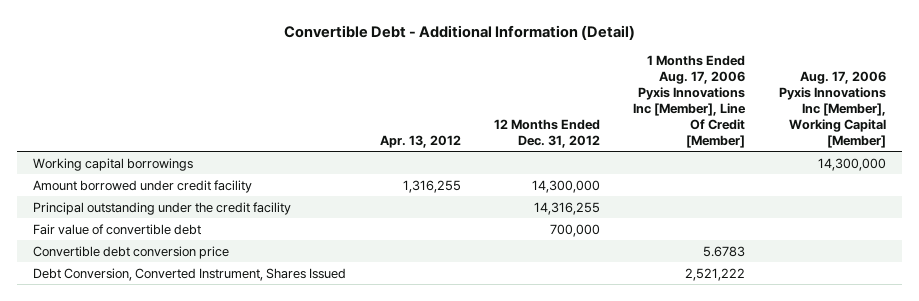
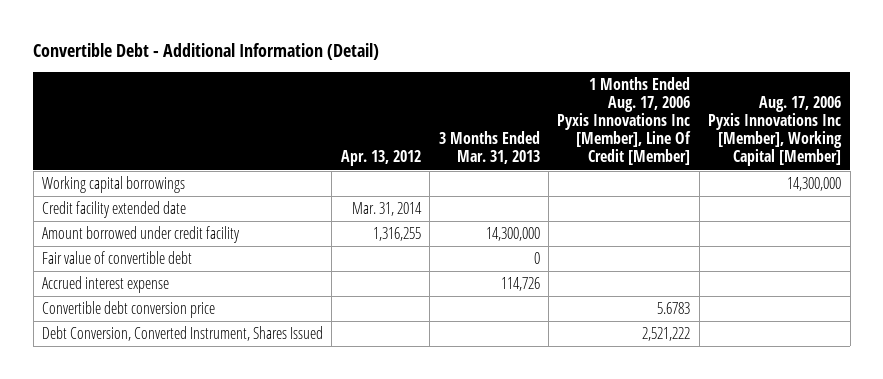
[494,118,601,148] 12 Months Ended Dec. 31, 2012 -> none
none -> [438,131,540,165] 3 Months Ended Mar. 31, 2013
none -> [42,201,187,219] Credit facility extended date
[33,201,292,215] Principal outstanding under the credit facility -> none
none -> [42,276,170,294] Accrued interest expense

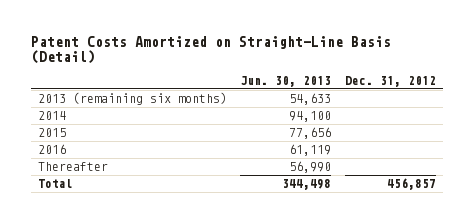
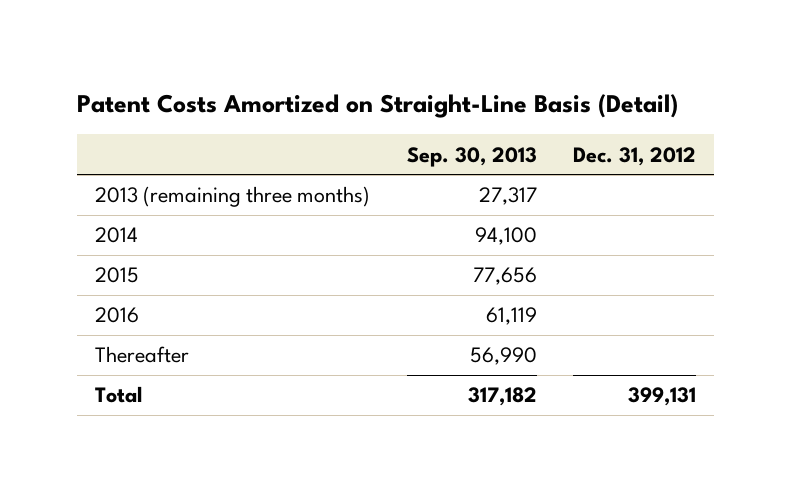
[240,75,332,87] Jun. 30, 2013 -> none
none -> [406,146,537,167] Sep. 30, 2013
[37,92,227,106] 2013 (remaining six months) -> [95,186,371,208] 2013 (remaining three months)
[386,178,436,191] 456,857 -> [627,387,696,407] 399,131

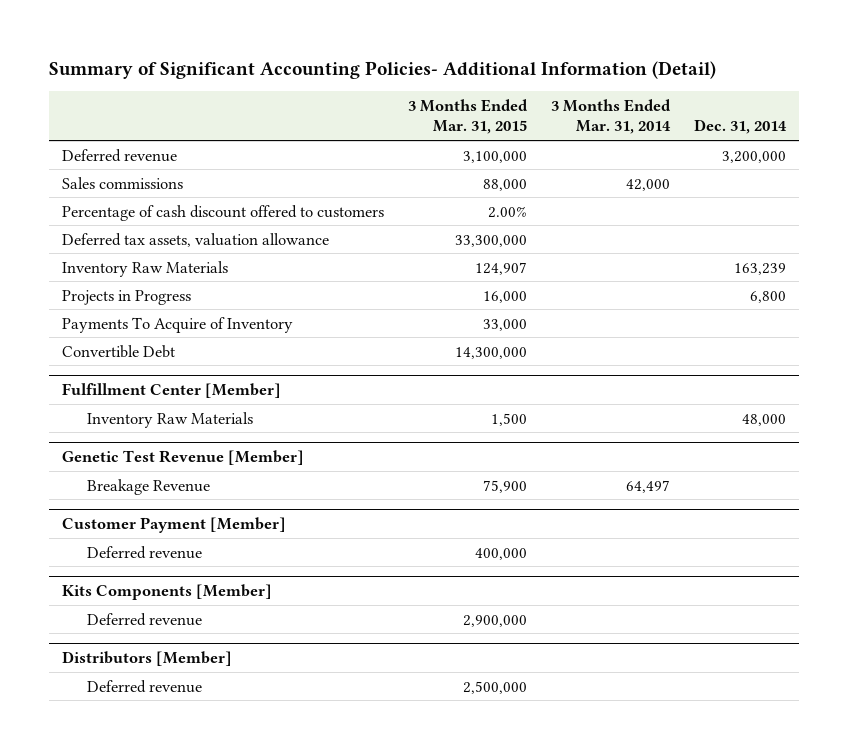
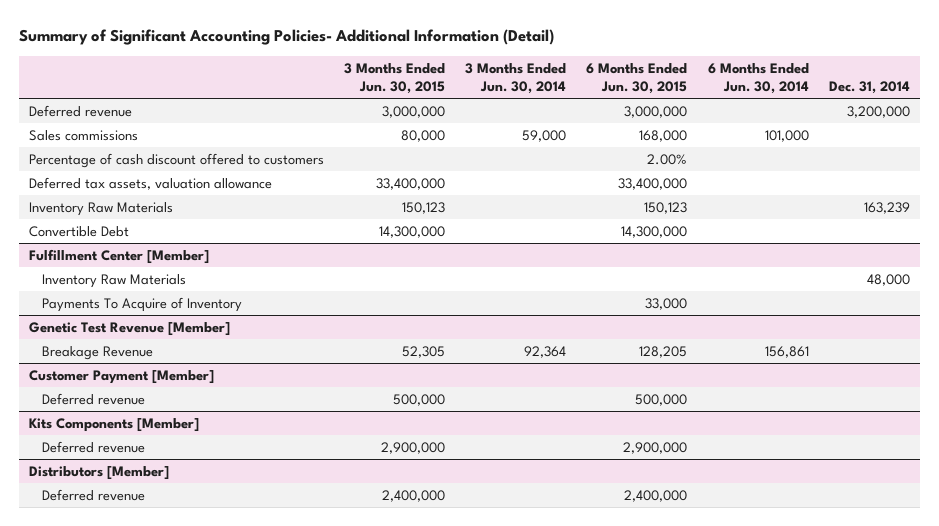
[407,98,528,135] 3 Months Ended Mar. 31, 2015 -> none
[551,98,672,135] 3 Months Ended Mar. 31, 2014 -> none
none -> [344,62,446,94] 3 Months Ended Jun. 30, 2015
none -> [465,62,567,94] 3 Months Ended Jun. 30, 2014
none -> [586,62,688,94] 6 Months Ended Jun. 30, 2015
none -> [707,62,809,94] 6 Months Ended Jun. 30, 2014
[61,289,191,305] Projects in Progress -> none
[61,316,293,333] Payments To Acquire of Inventory -> none
none -> [41,297,242,313] Payments To Acquire of Inventory

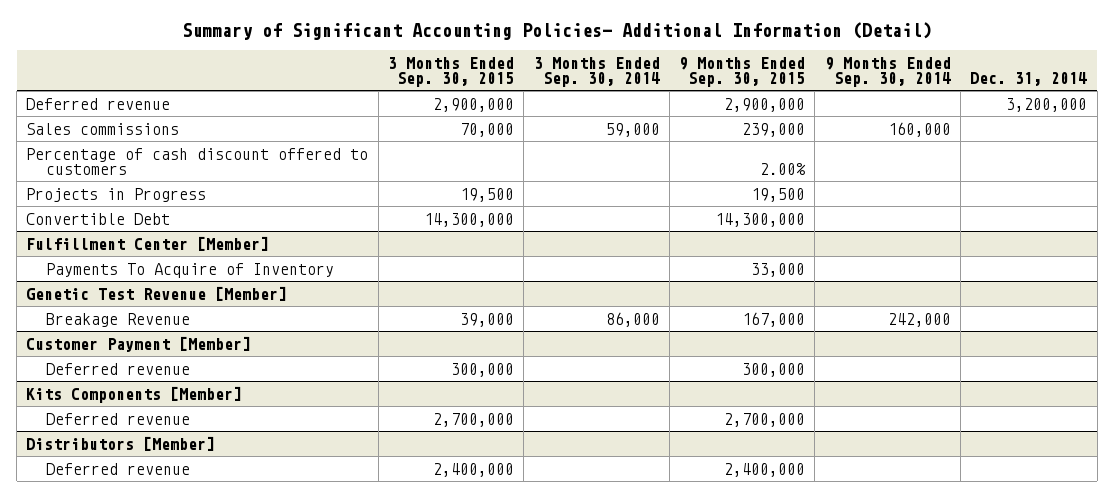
[344,62,446,94] 3 Months Ended Jun. 30, 2015 -> none
[465,62,567,94] 3 Months Ended Jun. 30, 2014 -> none
[586,62,688,94] 6 Months Ended Jun. 30, 2015 -> none
[707,62,809,94] 6 Months Ended Jun. 30, 2014 -> none
none -> [387,56,514,87] 3 Months Ended Sep. 30, 2015
none -> [533,56,660,87] 3 Months Ended Sep. 30, 2014
none -> [679,56,806,87] 9 Months Ended Sep. 30, 2015
none -> [824,56,951,87] 9 Months Ended Sep. 30, 2014
[29,177,273,191] Deferred tax assets, valuation allowance -> none
[29,202,174,217] Inventory Raw Materials -> none
none -> [26,187,207,202] Projects in Progress
[41,274,186,289] Inventory Raw Materials -> none

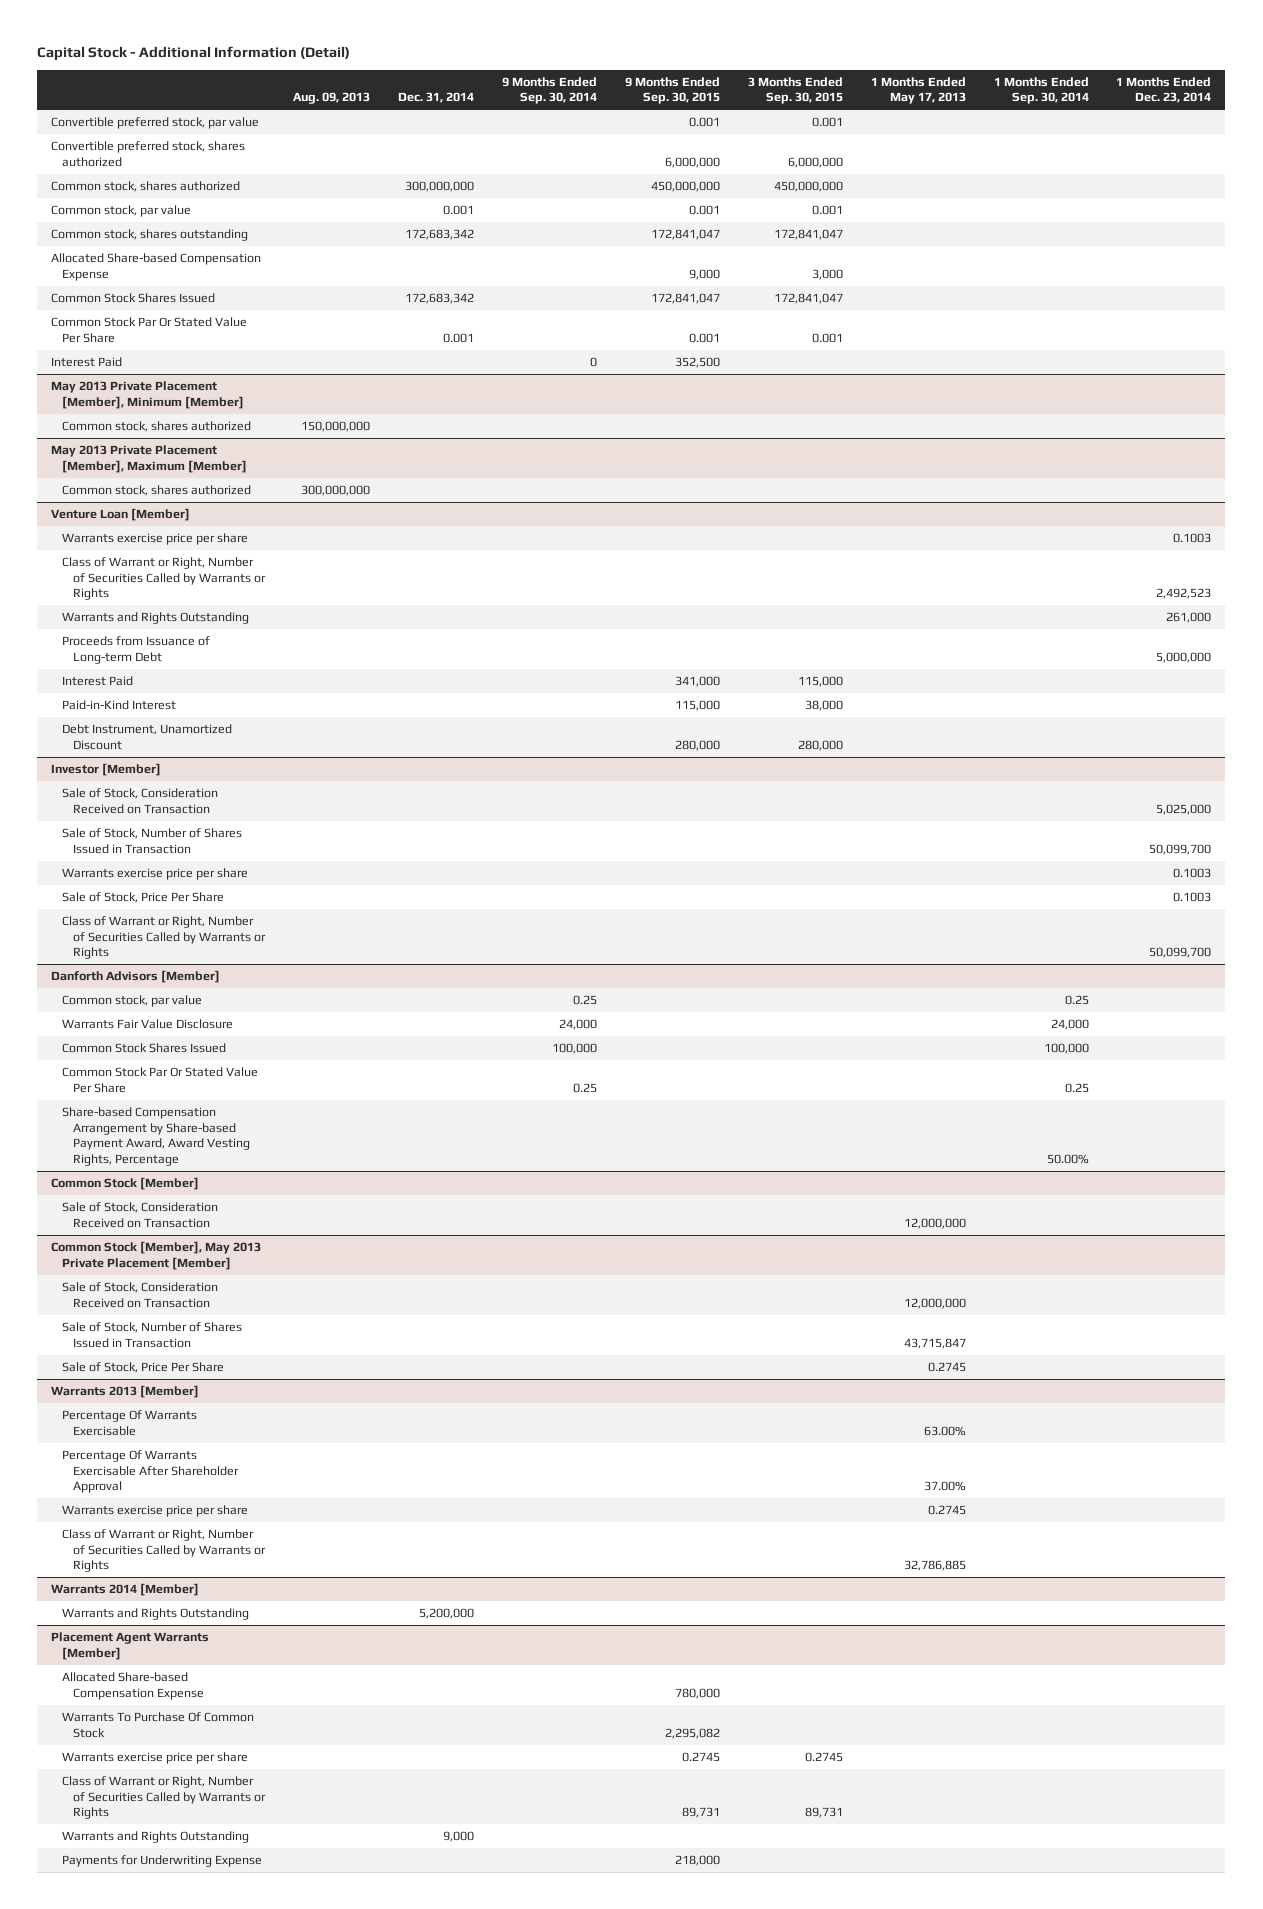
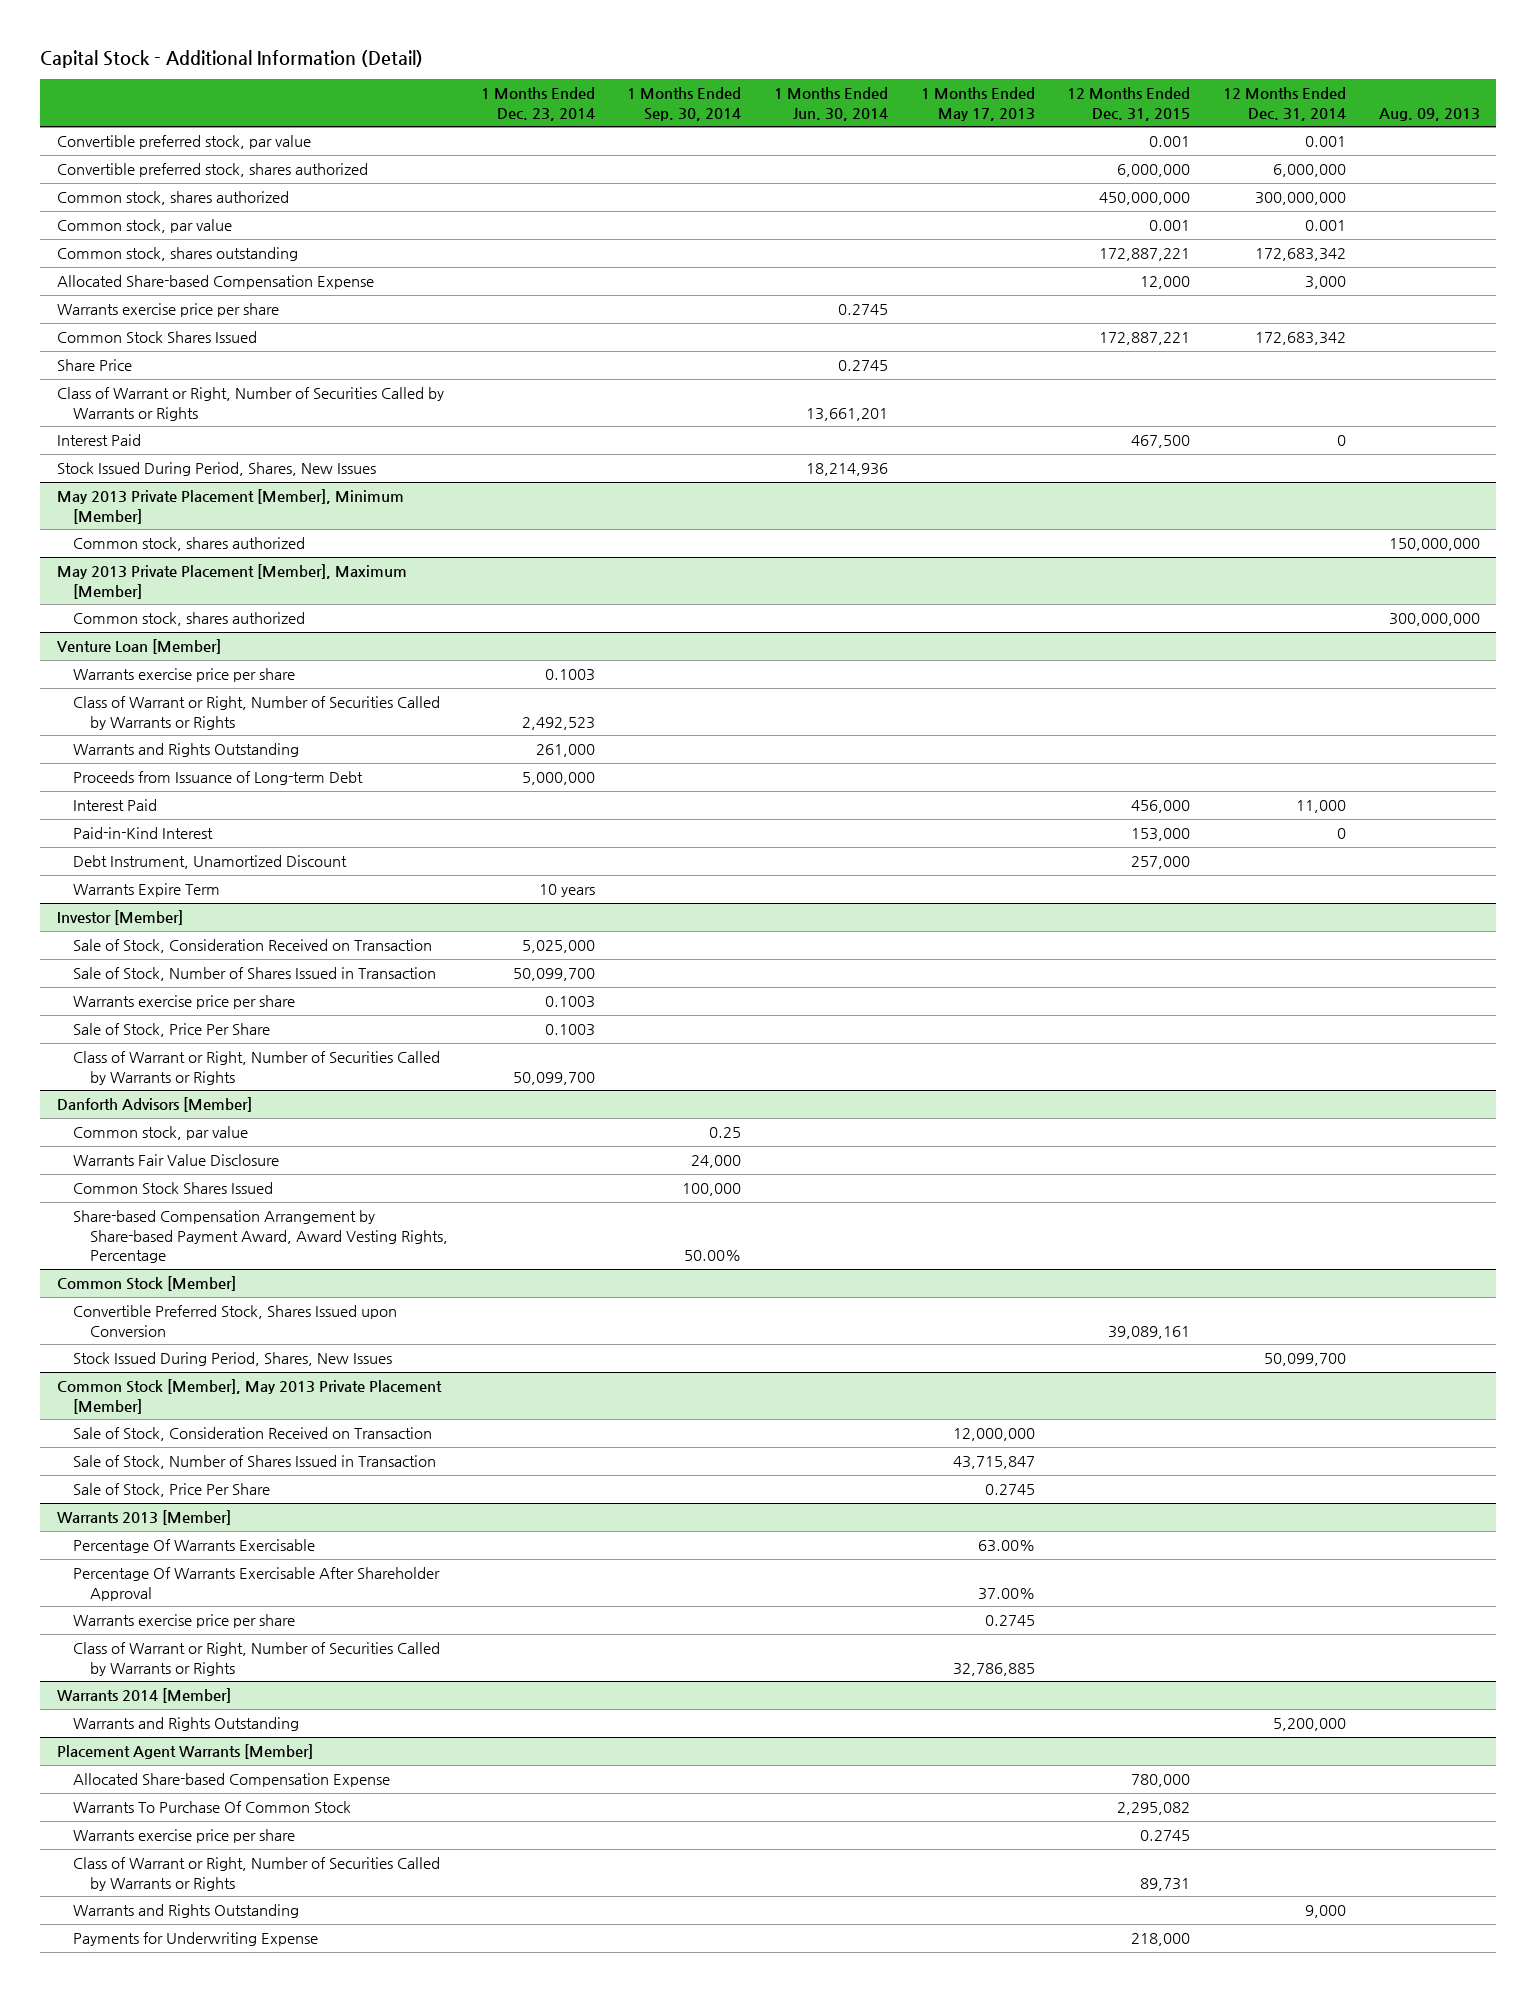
[398,92,475,104] Dec. 31, 2014 -> none
[502,76,598,105] 9 Months Ended Sep. 30, 2014 -> none
[624,76,720,105] 9 Months Ended Sep. 30, 2015 -> none
[747,76,843,105] 3 Months Ended Sep. 30, 2015 -> none
none -> [773,87,888,121] 1 Months Ended Jun. 30, 2014
none -> [1067,87,1191,121] 12 Months Ended Dec. 31, 2015
none -> [1223,87,1347,121] 12 Months Ended Dec. 31, 2014
none -> [56,303,279,318] Warrants exercise price per share
[51,317,248,343] Common Stock Par Or Stated Value Per Share -> none
none -> [56,359,132,372] Share Price
none -> [56,387,444,421] Class of Warrant or Right, Number of Securities Called by Warrants or Rights
none -> [56,462,376,477] Stock Issued During Period, Shares, New Issues
none -> [73,883,221,898] Warrants Expire Term
[62,1067,259,1093] Common Stock Par Or Stated Value Per Share -> none
[62,1202,219,1228] Sale of Stock, Consideration Received on Transaction -> none
none -> [73,1305,398,1337] Convertible Preferred Stock, Shares Issued upon Conversion
none -> [73,1352,393,1367] Stock Issued During Period, Shares, New Issues

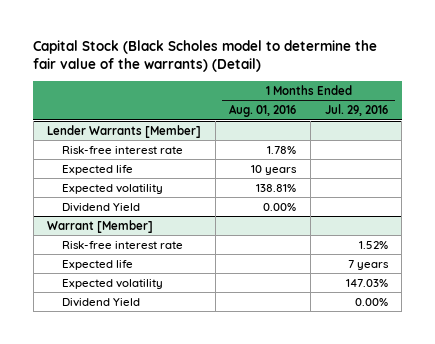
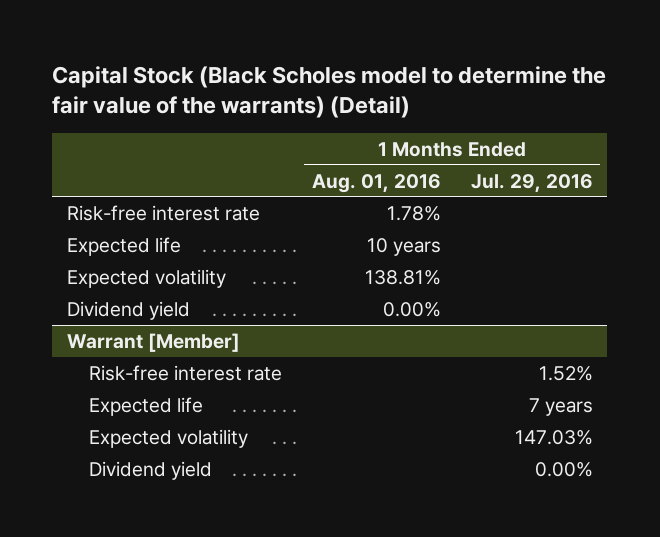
[47,124,202,138] Lender Warrants [Member] -> none
[62,202,141,212] Dividend Yield -> [67,300,191,320] Dividend yield
[62,297,141,307] Dividend Yield -> [88,460,212,480] Dividend yield

